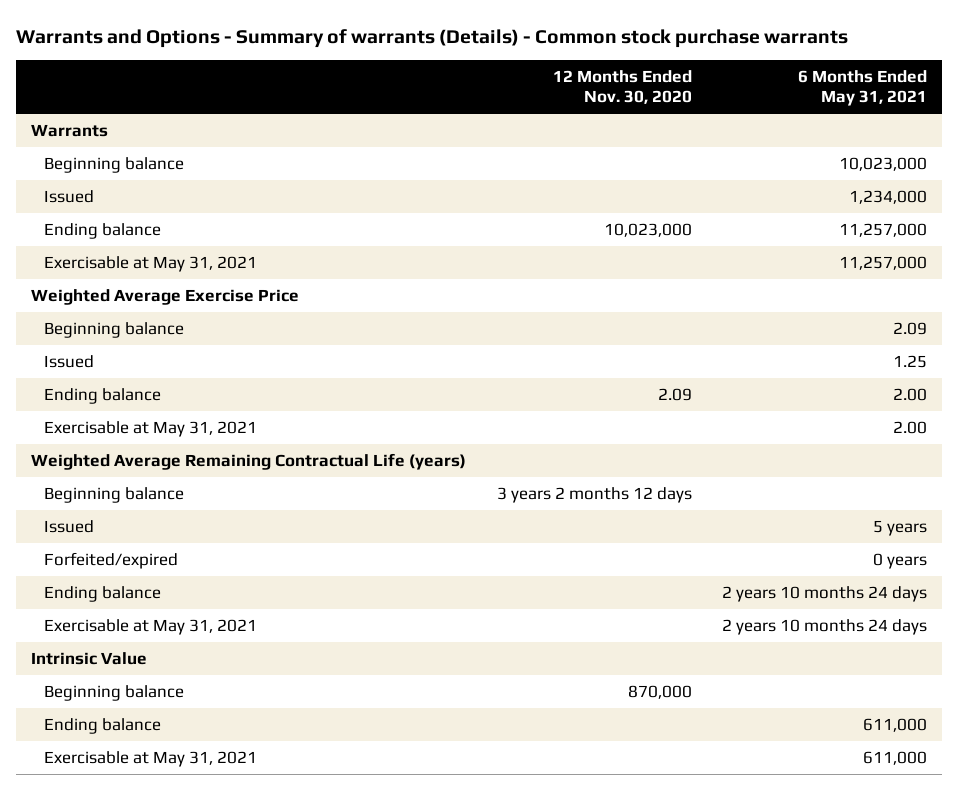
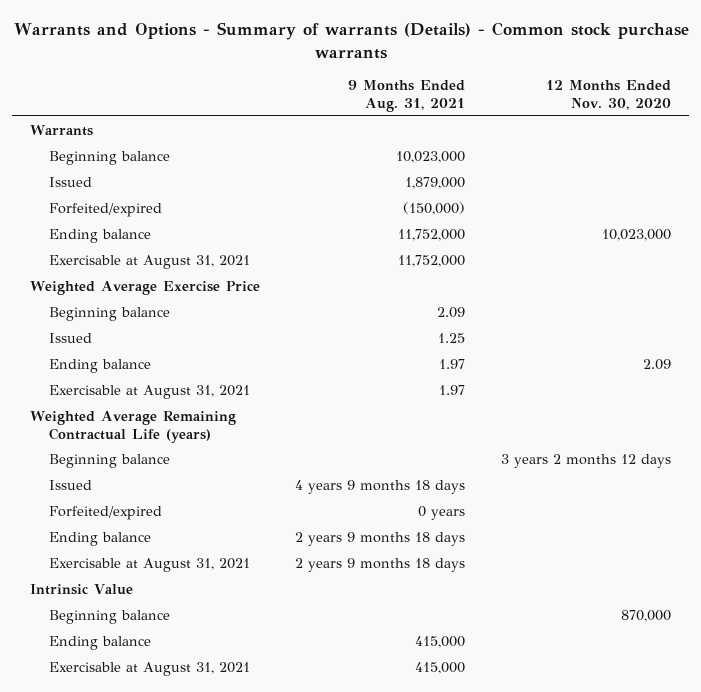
[797,69,927,107] 6 Months Ended May 31, 2021 -> none
none -> [348,80,466,113] 9 Months Ended Aug. 31, 2021
none -> [49,202,163,217] Forfeited/expired
[44,255,258,272] Exercisable at May 31, 2021 -> [49,254,251,269] Exercisable at August 31, 2021
[44,420,258,437] Exercisable at May 31, 2021 -> [49,384,251,399] Exercisable at August 31, 2021
[44,618,258,635] Exercisable at May 31, 2021 -> [49,557,251,572] Exercisable at August 31, 2021
[44,750,258,767] Exercisable at May 31, 2021 -> [49,661,251,676] Exercisable at August 31, 2021

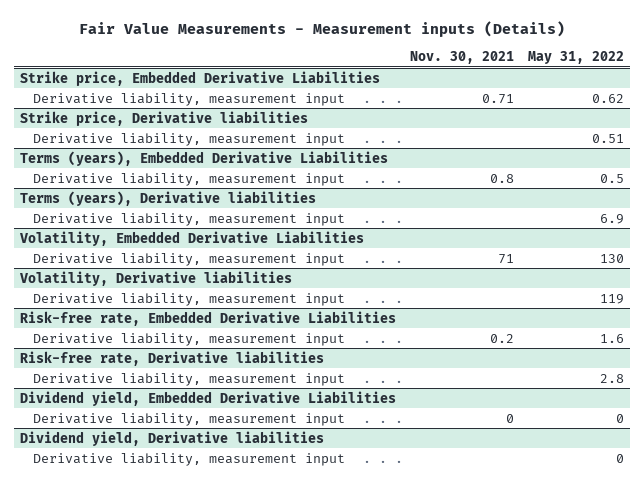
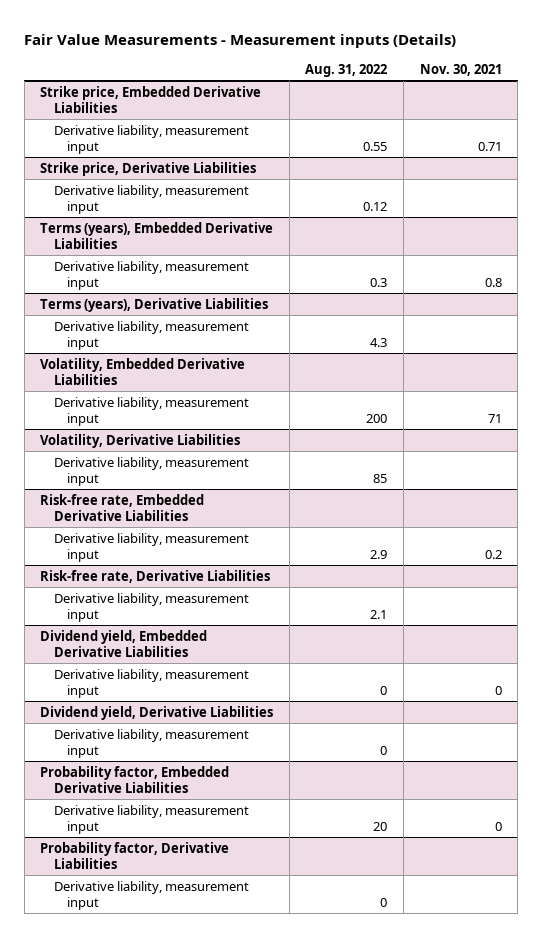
[527,50,624,64] May 31, 2022 -> none
none -> [305,63,388,77] Aug. 31, 2022
[20,110,309,126] Strike price, Derivative liabilities -> [40,161,257,176] Strike price, Derivative Liabilities
[20,190,317,206] Terms (years), Derivative liabilities -> [40,297,269,312] Terms (years), Derivative Liabilities
[20,270,293,286] Volatility, Derivative liabilities -> [40,433,241,448] Volatility, Derivative Liabilities
[20,350,325,366] Risk-free rate, Derivative liabilities -> [40,569,271,583] Risk-free rate, Derivative Liabilities
[20,430,325,446] Dividend yield, Derivative liabilities -> [40,705,274,720] Dividend yield, Derivative Liabilities
none -> [40,765,230,793] Probability factor, Embedded Derivative Liabilities
none -> [53,804,249,834] Derivative liability, measurement input
none -> [40,841,230,869] Probability factor, Derivative Liabilities
none -> [53,880,249,910] Derivative liability, measurement input

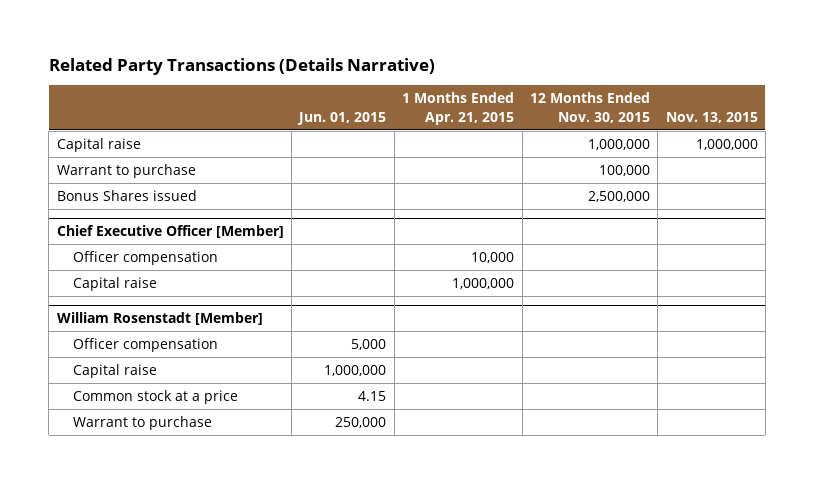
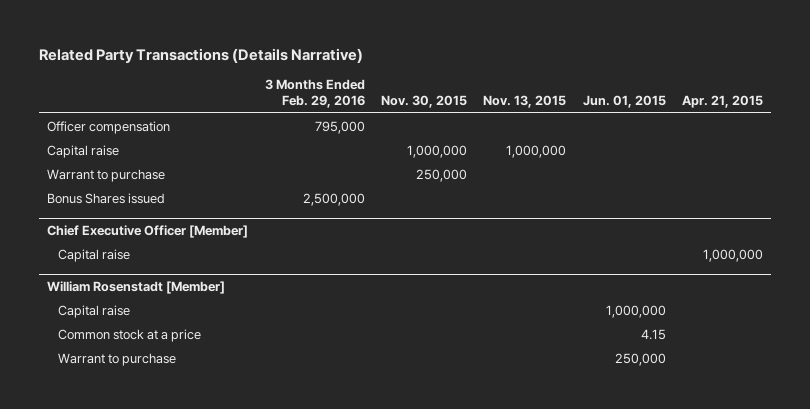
[402,92,515,125] 1 Months Ended Apr. 21, 2015 -> none
[529,92,650,123] 12 Months Ended Nov. 30, 2015 -> none
none -> [264,79,365,109] 3 Months Ended Feb. 29, 2016
none -> [380,95,467,109] Nov. 30, 2015
none -> [681,95,763,109] Apr. 21, 2015
none -> [47,120,171,134] Officer compensation
[72,251,218,266] Officer compensation -> none
[72,338,218,353] Officer compensation -> none

